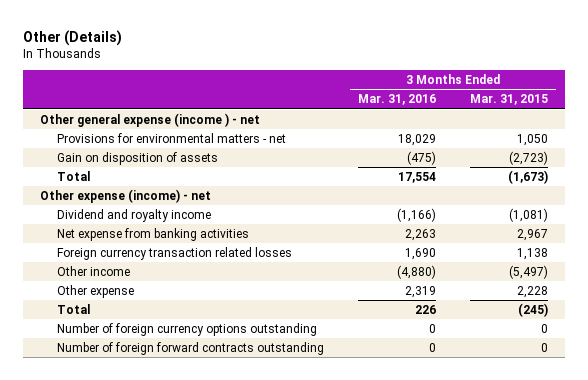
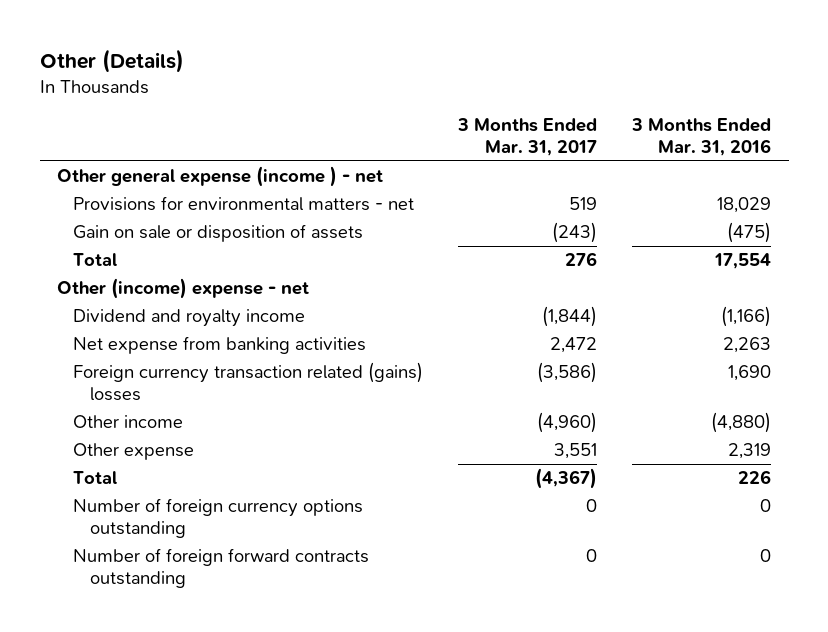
[469,94,548,106] Mar. 31, 2015 -> none
none -> [457,118,598,157] 3 Months Ended Mar. 31, 2017
[57,151,219,165] Gain on disposition of assets -> [73,224,364,243] Gain on sale or disposition of assets
[40,188,212,203] Other expense (income) - net -> [57,278,310,300] Other (income) expense - net
[57,246,293,260] Foreign currency transaction related losses -> [73,362,424,402] Foreign currency transaction related (gains) losses

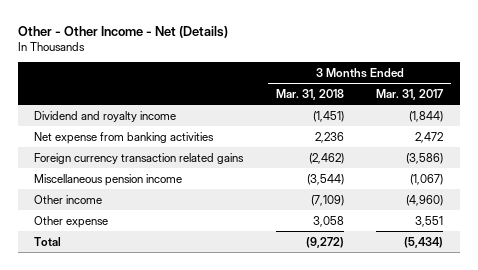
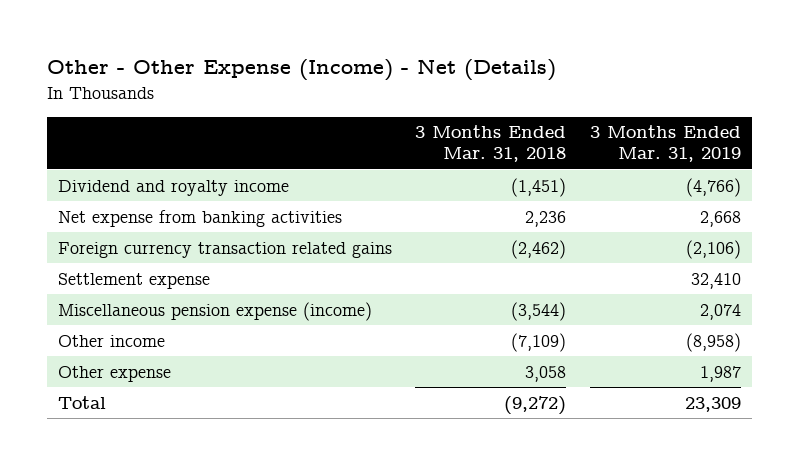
[17,25,228,38] Other - Other Income - Net (Details) -> [46,59,556,82] Other - Other Expense (Income) - Net (Details)
[376,88,444,100] Mar. 31, 2017 -> none
none -> [589,125,741,163] 3 Months Ended Mar. 31, 2019
none -> [58,272,211,289] Settlement expense
[34,173,183,186] Miscellaneous pension income -> [58,301,373,321] Miscellaneous pension expense (income)

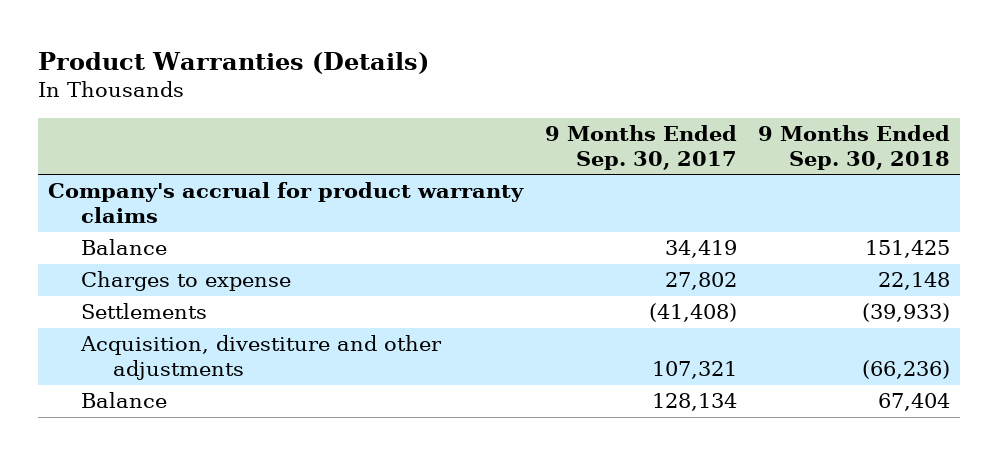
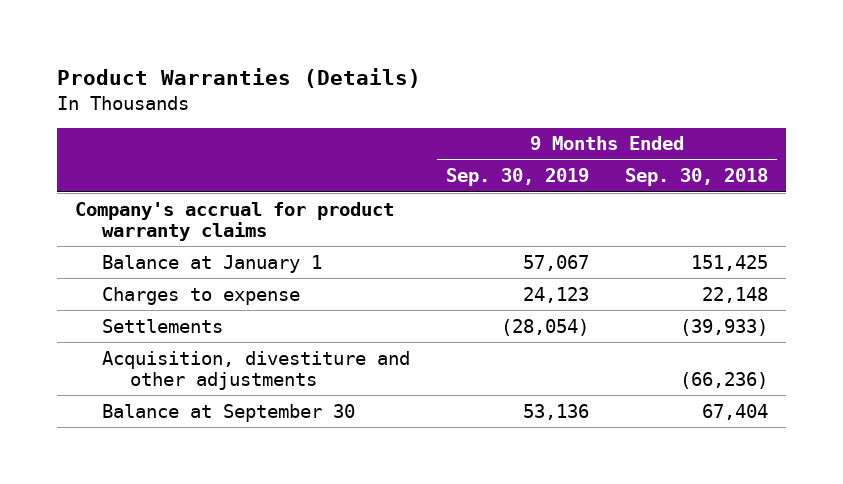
[544,124,737,171] 9 Months Ended Sep. 30, 2017 -> none
none -> [446,168,590,187] Sep. 30, 2019
[80,239,167,256] Balance -> [102,254,323,273] Balance at January 1
[80,392,167,409] Balance -> [102,403,356,422] Balance at September 30

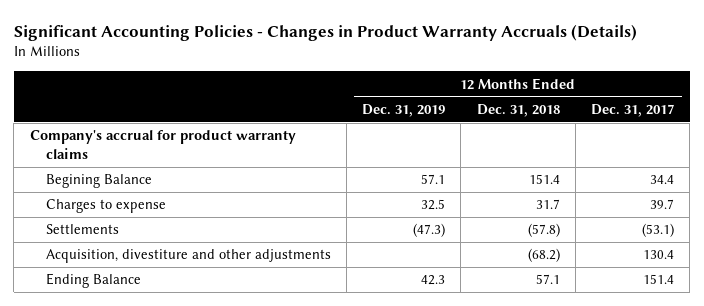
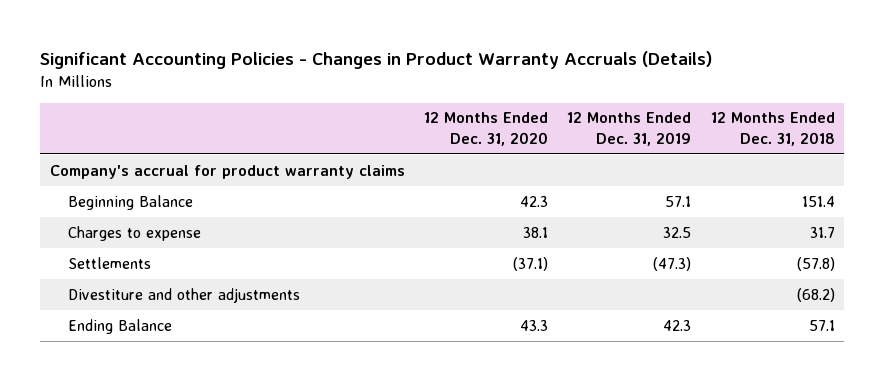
[590,103,674,117] Dec. 31, 2017 -> none
none -> [424,112,549,146] 12 Months Ended Dec. 31, 2020
[45,174,152,189] Begining Balance -> [67,194,193,210] Beginning Balance
[45,249,331,264] Acquisition, divestiture and other adjustments -> [67,287,300,303] Divestiture and other adjustments

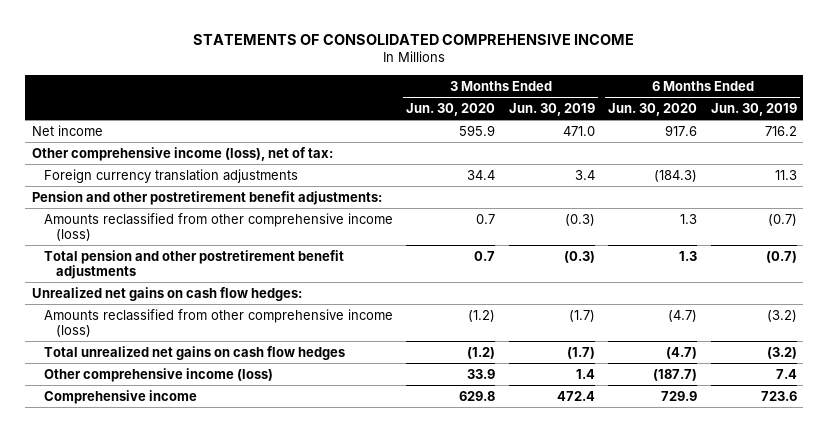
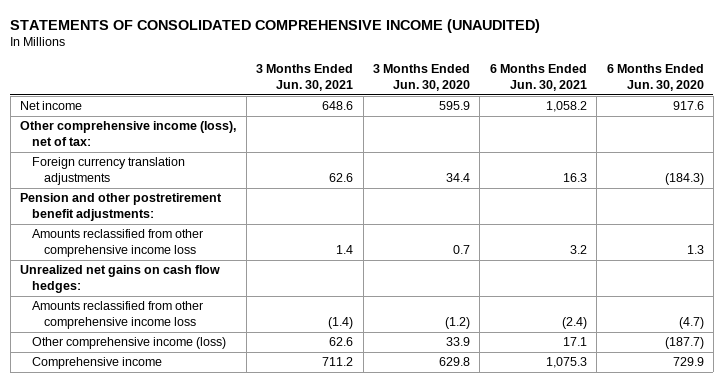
[193,33,635,45] STATEMENTS OF CONSOLIDATED COMPREHENSIVE INCOME -> [10,18,541,33] STATEMENTS OF CONSOLIDATED COMPREHENSIVE INCOME (UNAUDITED)
[508,102,595,116] Jun. 30, 2019 -> none
[710,102,797,116] Jun. 30, 2019 -> none
none -> [256,64,354,91] 3 Months Ended Jun. 30, 2021
none -> [489,64,587,91] 6 Months Ended Jun. 30, 2021
[43,249,344,279] Total pension and other postretirement benefit adjustments -> none
[43,212,393,241] Amounts reclassified from other comprehensive income (loss) -> [32,229,204,258] Amounts reclassified from other comprehensive income loss
[43,345,345,360] Total unrealized net gains on cash flow hedges -> none
[43,308,393,337] Amounts reclassified from other comprehensive income (loss) -> [32,301,204,330] Amounts reclassified from other comprehensive income loss

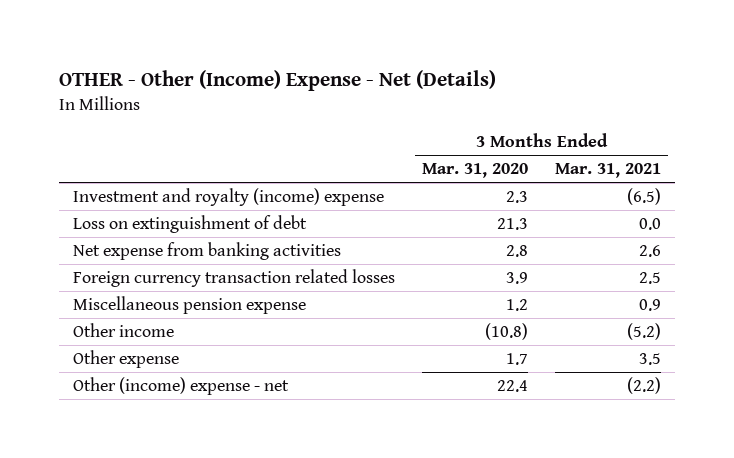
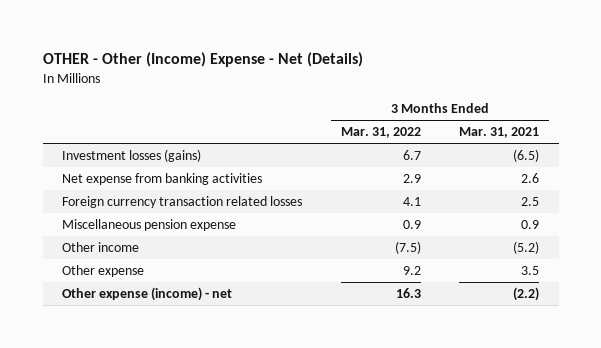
[422,163,529,179] Mar. 31, 2020 -> none
none -> [340,127,421,139] Mar. 31, 2022
[72,188,384,207] Investment and royalty (income) expense -> none
[72,215,307,234] Loss on extinguishment of debt -> none
none -> [61,149,201,163] Investment losses (gains)
[72,377,289,396] Other (income) expense - net -> [61,287,232,302] Other expense (income) - net

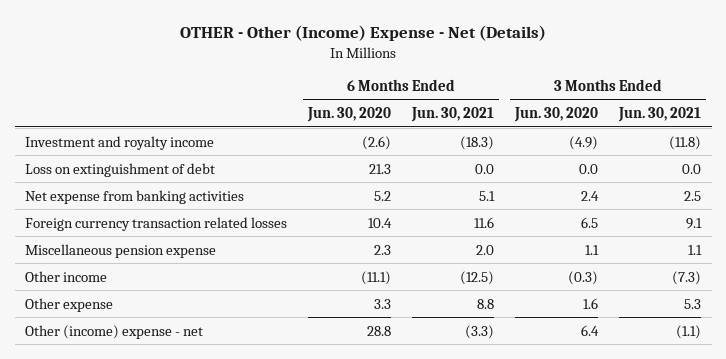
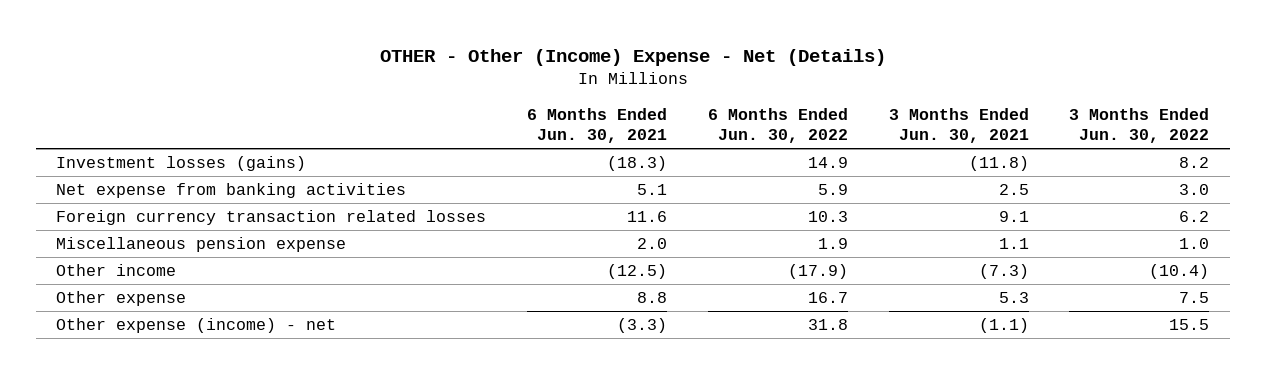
[307,107,392,123] Jun. 30, 2020 -> none
[514,107,599,123] Jun. 30, 2020 -> none
none -> [707,107,848,144] 6 Months Ended Jun. 30, 2022
none -> [1069,107,1210,144] 3 Months Ended Jun. 30, 2022
[25,162,216,177] Loss on extinguishment of debt -> none
[25,135,215,150] Investment and royalty income -> [56,156,307,172] Investment losses (gains)
[25,324,204,339] Other (income) expense - net -> [56,318,337,334] Other expense (income) - net

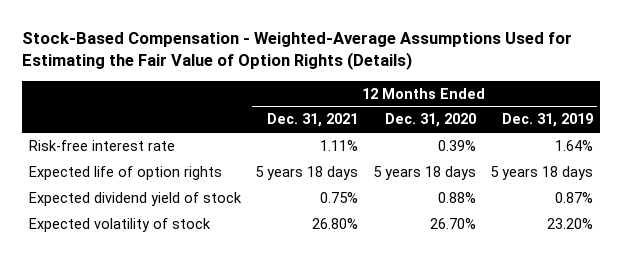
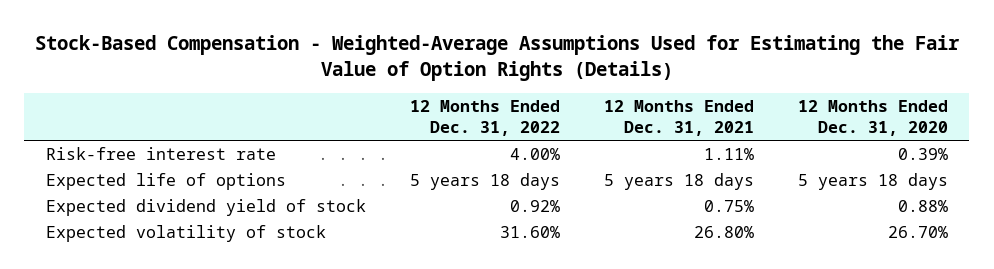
[502,113,594,128] Dec. 31, 2019 -> none
none -> [409,99,560,137] 12 Months Ended Dec. 31, 2022
[28,166,222,181] Expected life of option rights -> [46,172,287,190] Expected life of options

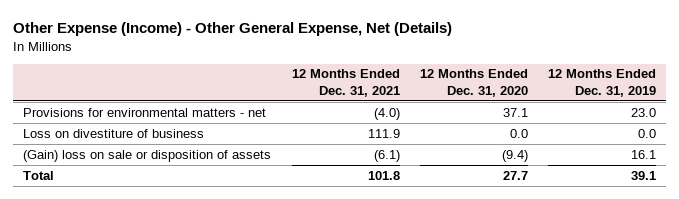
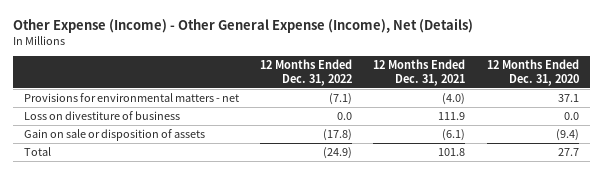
[12,22,452,37] Other Expense (Income) - Other General Expense, Net (Details) -> [12,18,473,34] Other Expense (Income) - Other General Expense (Income), Net (Details)
[548,69,657,97] 12 Months Ended Dec. 31, 2019 -> none
none -> [260,59,353,86] 12 Months Ended Dec. 31, 2022
[23,149,272,162] (Gain) loss on sale or disposition of assets -> [23,129,205,142] Gain on sale or disposition of assets

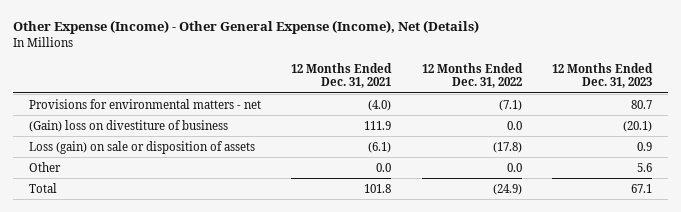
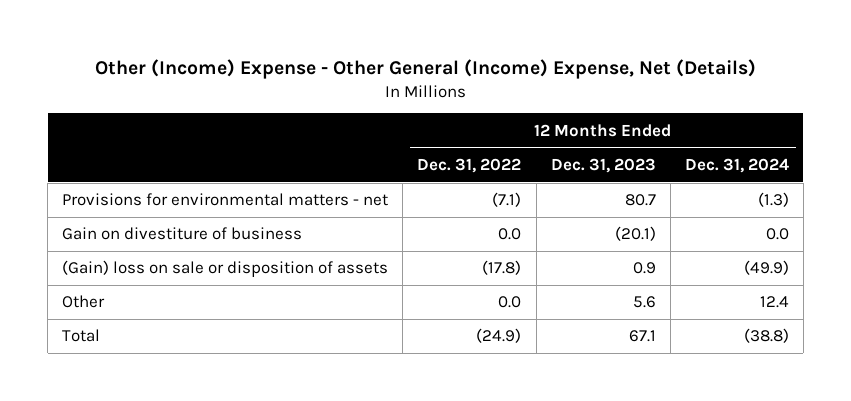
[13,20,480,35] Other Expense (Income) - Other General Expense (Income), Net (Details) -> [94,58,756,79] Other (Income) Expense - Other General (Income) Expense, Net (Details)
[291,62,393,89] 12 Months Ended Dec. 31, 2021 -> none
none -> [684,157,789,173] Dec. 31, 2024
[28,119,228,132] (Gain) loss on divestiture of business -> [62,227,303,241] Gain on divestiture of business
[28,140,255,154] Loss (gain) on sale or disposition of assets -> [62,260,389,278] (Gain) loss on sale or disposition of assets

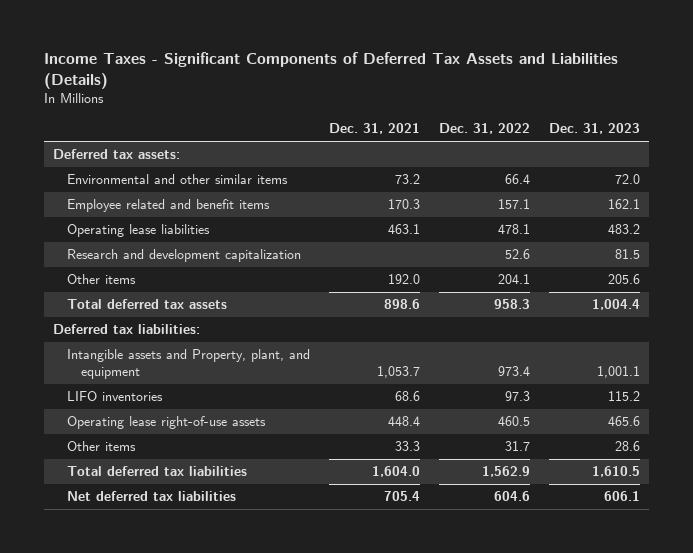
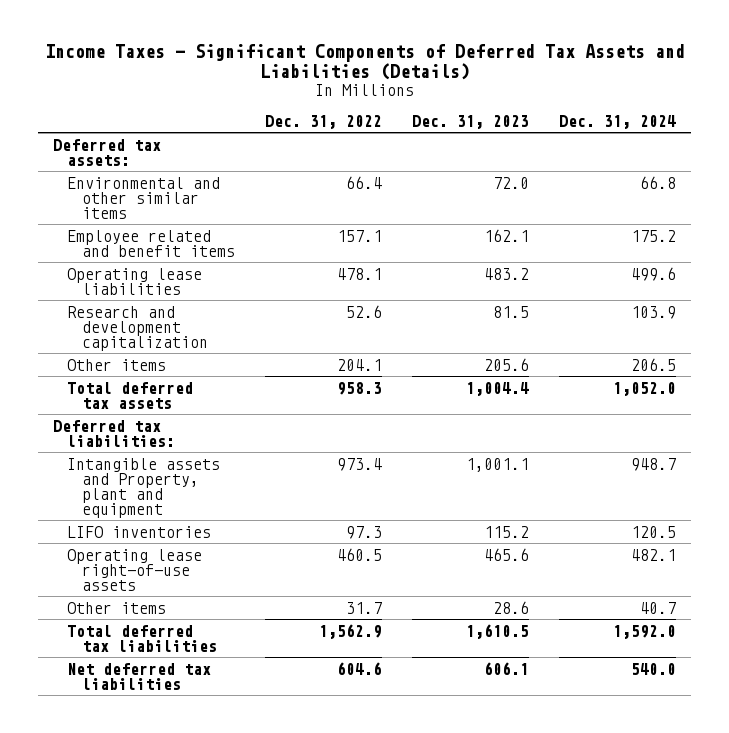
[329,123,421,135] Dec. 31, 2021 -> none
none -> [559,114,677,129] Dec. 31, 2024
[67,349,311,380] Intangible assets and Property, plant, and equipment -> [67,457,221,518] Intangible assets and Property, plant and equipment

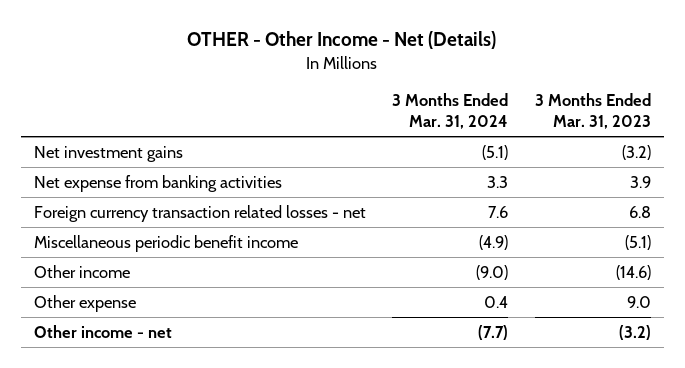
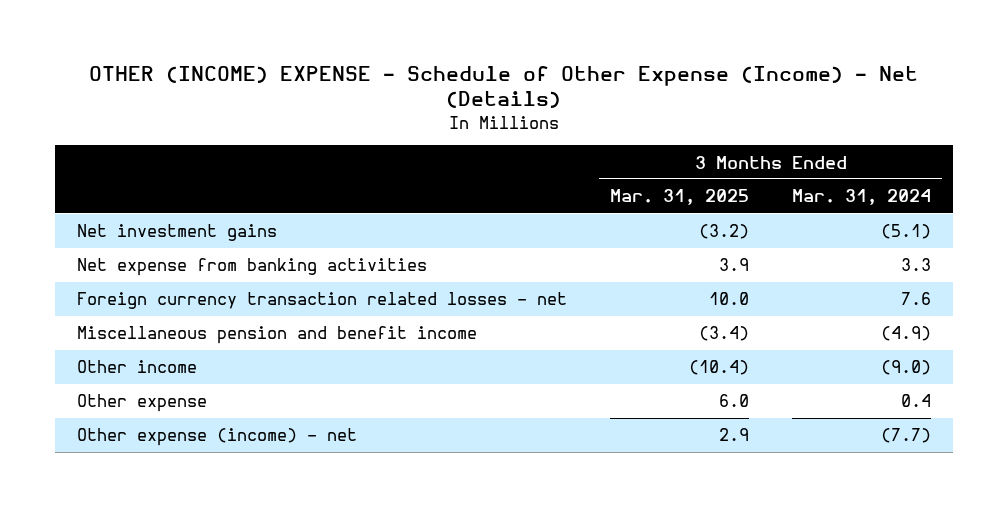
[187,31,497,50] OTHER - Other Income - Net (Details) -> [89,65,919,109] OTHER (INCOME) EXPENSE - Schedule of Other Expense (Income) - Net (Details)
[534,93,651,129] 3 Months Ended Mar. 31, 2023 -> none
none -> [610,189,750,206] Mar. 31, 2025
[33,234,298,252] Miscellaneous periodic benefit income -> [76,326,477,345] Miscellaneous pension and benefit income
[33,324,172,338] Other income - net -> [76,428,357,447] Other expense (income) - net

